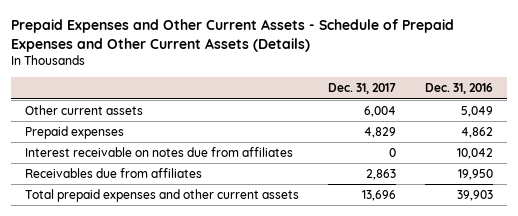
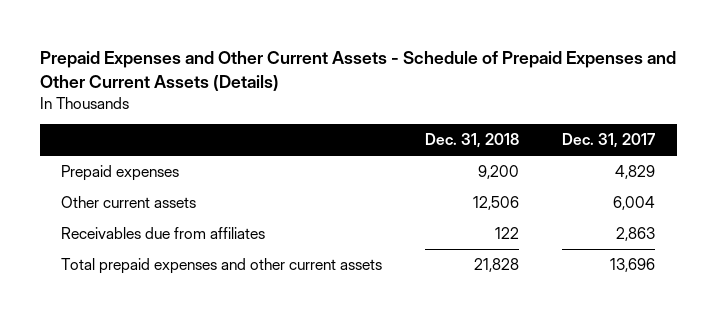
[424,83,493,95] Dec. 31, 2016 -> none
none -> [425,133,520,149] Dec. 31, 2018
[24,147,293,158] Interest receivable on notes due from affiliates -> none
[24,105,143,116] Other current assets -> [61,196,197,209] Other current assets

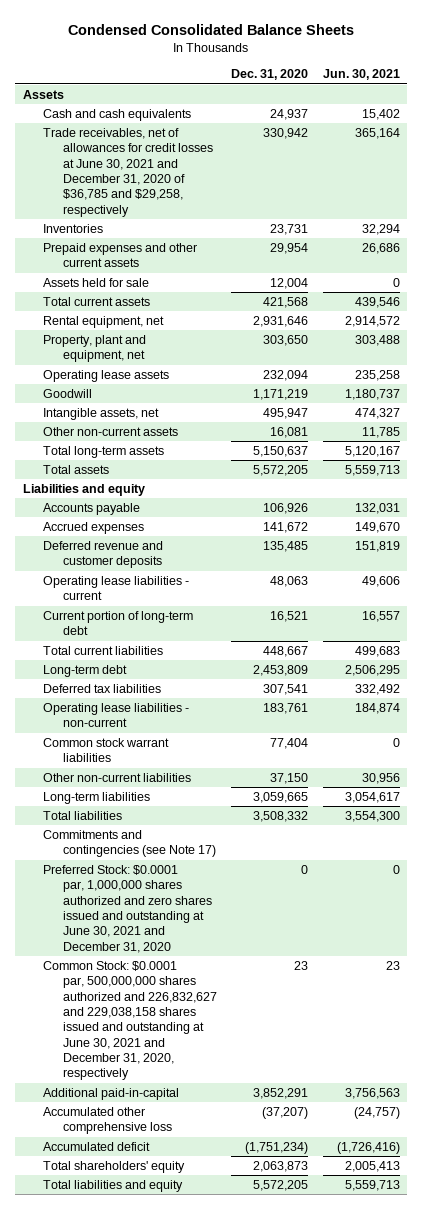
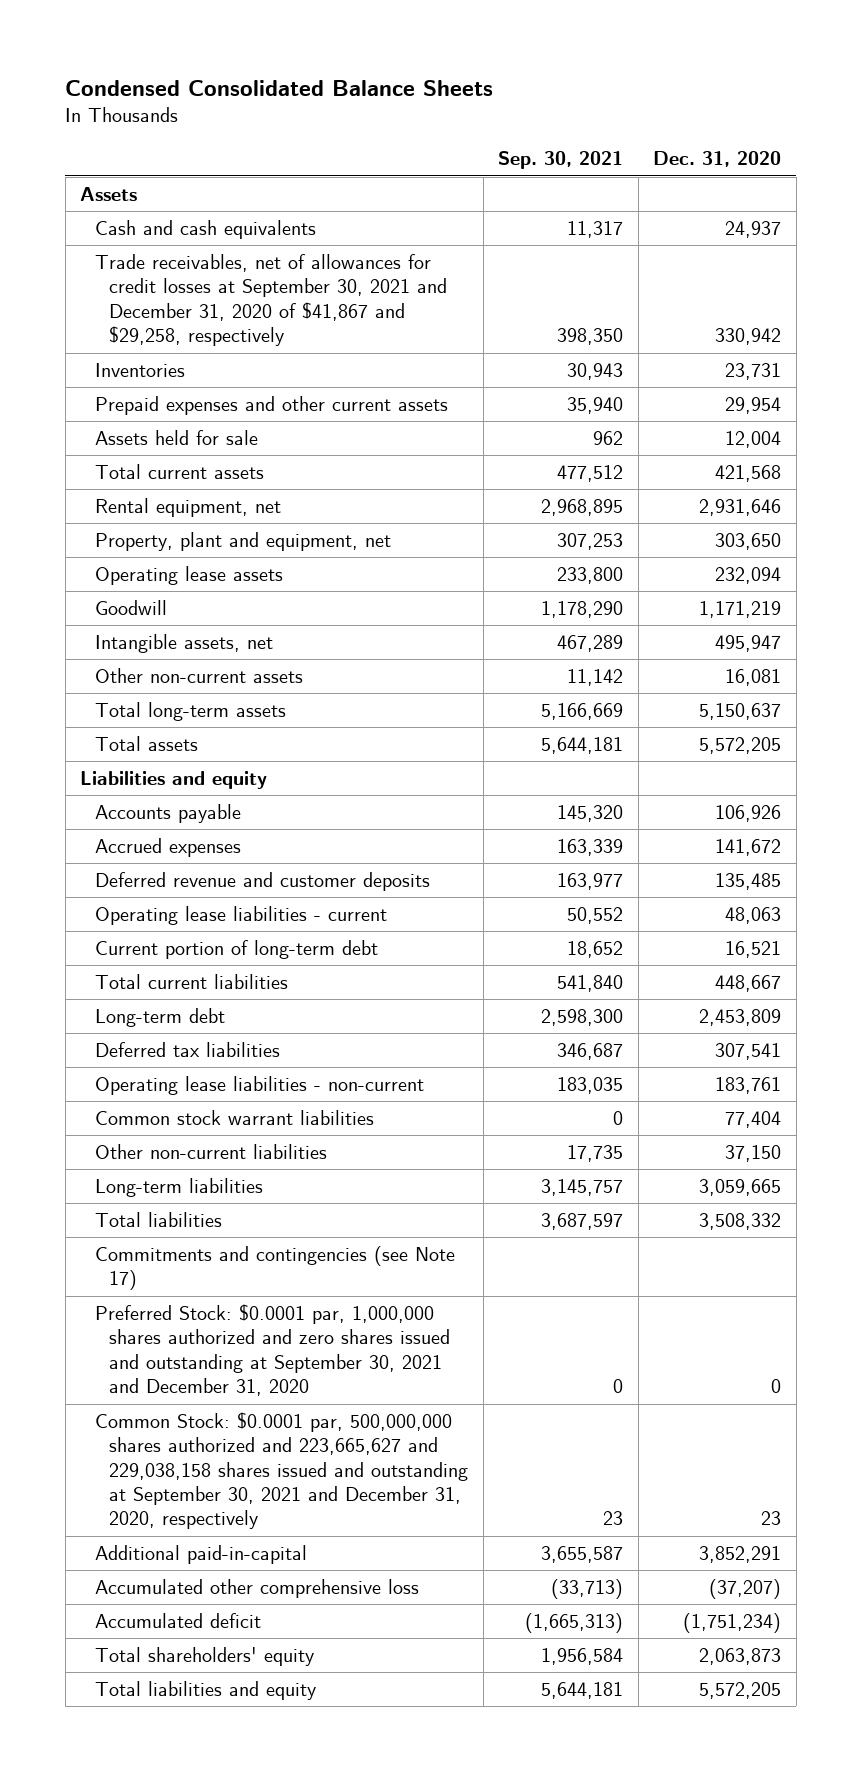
[322,69,400,81] Jun. 30, 2021 -> none
none -> [498,151,624,170] Sep. 30, 2021
[42,127,213,217] Trade receivables, net of allowances for credit losses at June 30, 2021 and December 31, 2020 of $36,785 and $29,258, respectively -> [94,254,448,347] Trade receivables, net of allowances for credit losses at September 30, 2021 and December 31, 2020 of $41,867 and $29,258, respectively
[42,864,212,953] Preferred Stock: $0.0001 par, 1,000,000 shares authorized and zero shares issued and outstanding at June 30, 2021 and December 31, 2020 -> [94,1304,451,1397] Preferred Stock: $0.0001 par, 1,000,000 shares authorized and zero shares issued and outstanding at September 30, 2021 and December 31, 2020
[42,960,217,1081] Common Stock: $0.0001 par, 500,000,000 shares authorized and 226,832,627 and 229,038,158 shares issued and outstanding at June 30, 2021 and December 31, 2020, respectively -> [94,1412,469,1530] Common Stock: $0.0001 par, 500,000,000 shares authorized and 223,665,627 and 229,038,158 shares issued and outstanding at September 30, 2021 and December 31, 2020, respectively

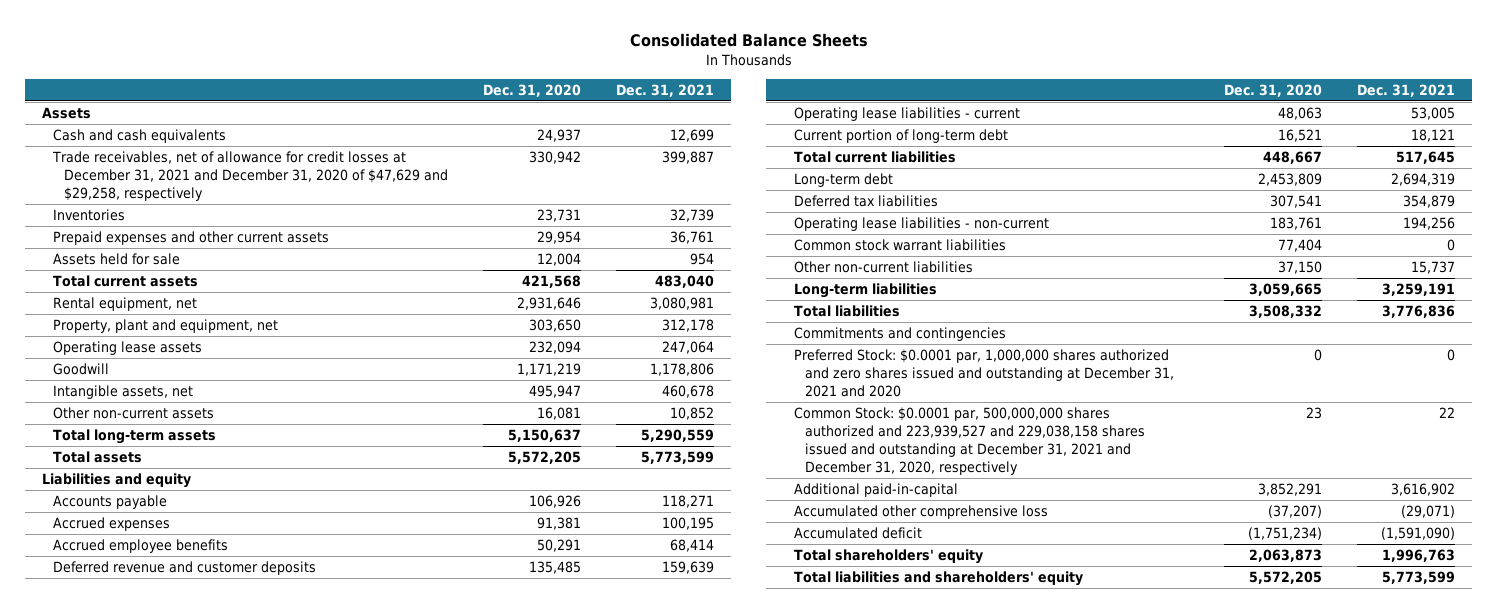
[65,79,494,96] Condensed Consolidated Balance Sheets -> [629,33,868,48] Consolidated Balance Sheets
[498,151,624,170] Sep. 30, 2021 -> none
none -> [615,84,714,98] Dec. 31, 2021
[94,254,448,347] Trade receivables, net of allowances for credit losses at September 30, 2021 and December 31, 2020 of $41,867 and $29,258, respectively -> [52,151,449,202] Trade receivables, net of allowance for credit losses at December 31, 2021 and December 31, 2020 of $47,629 and $29,258, respectively
[715,839,782,857] 141,672 -> [537,517,582,531] 91,381
none -> [53,539,229,554] Accrued employee benefits
[94,1246,455,1291] Commitments and contingencies (see Note 17) -> [794,327,1007,342] Commitments and contingencies
[94,1304,451,1397] Preferred Stock: $0.0001 par, 1,000,000 shares authorized and zero shares issued and outstanding at September 30, 2021 and December 31, 2020 -> [794,349,1175,398] Preferred Stock: $0.0001 par, 1,000,000 shares authorized and zero shares issued and outstanding at December 31, 2021 and 2020
[94,1412,469,1530] Common Stock: $0.0001 par, 500,000,000 shares authorized and 223,665,627 and 229,038,158 shares issued and outstanding at September 30, 2021 and December 31, 2020, respectively -> [794,407,1146,476] Common Stock: $0.0001 par, 500,000,000 shares authorized and 223,939,527 and 229,038,158 shares issued and outstanding at December 31, 2021 and December 31, 2020, respectively
[94,1681,316,1701] Total liabilities and equity -> [794,571,1084,587] Total liabilities and shareholders' equity

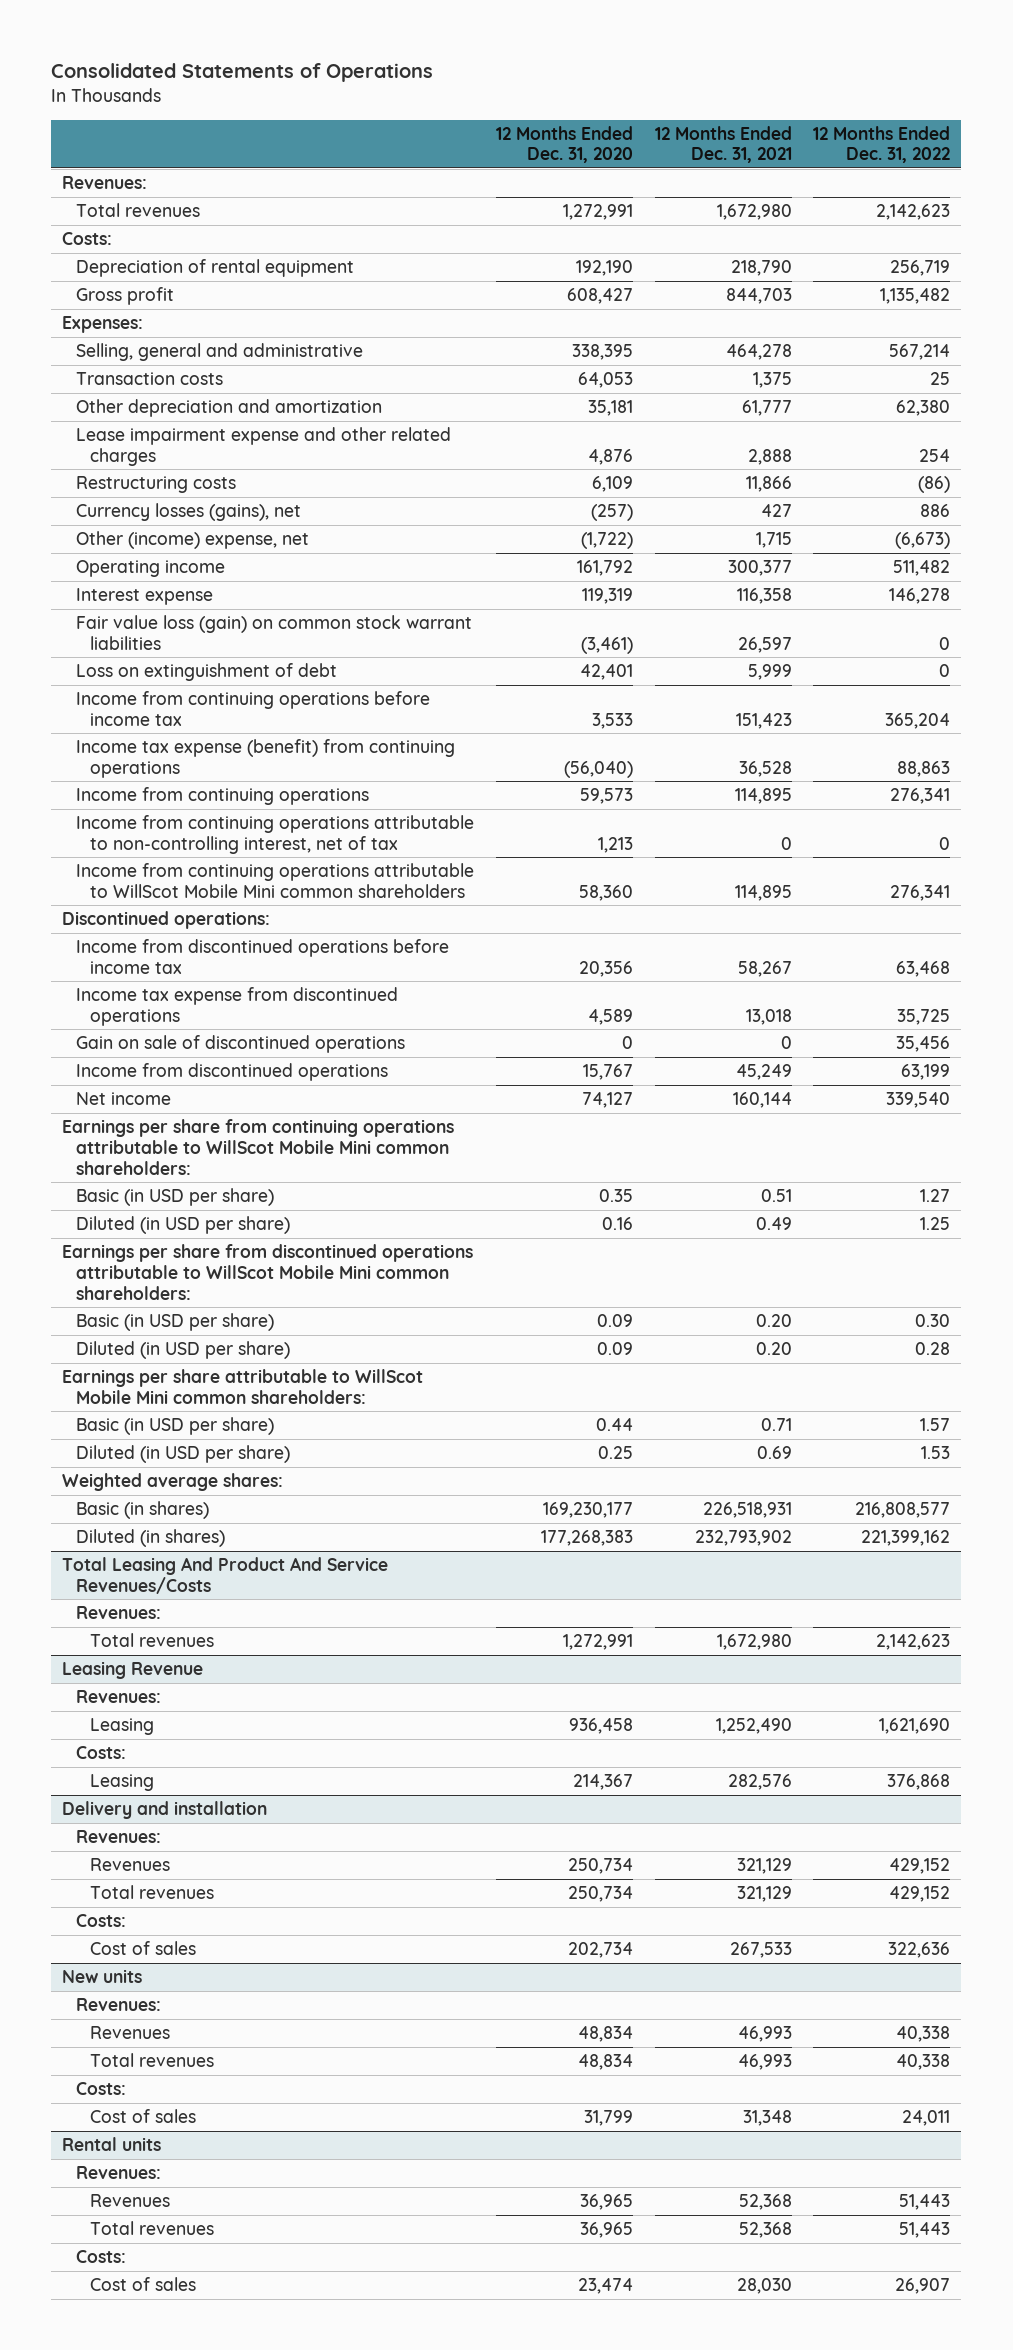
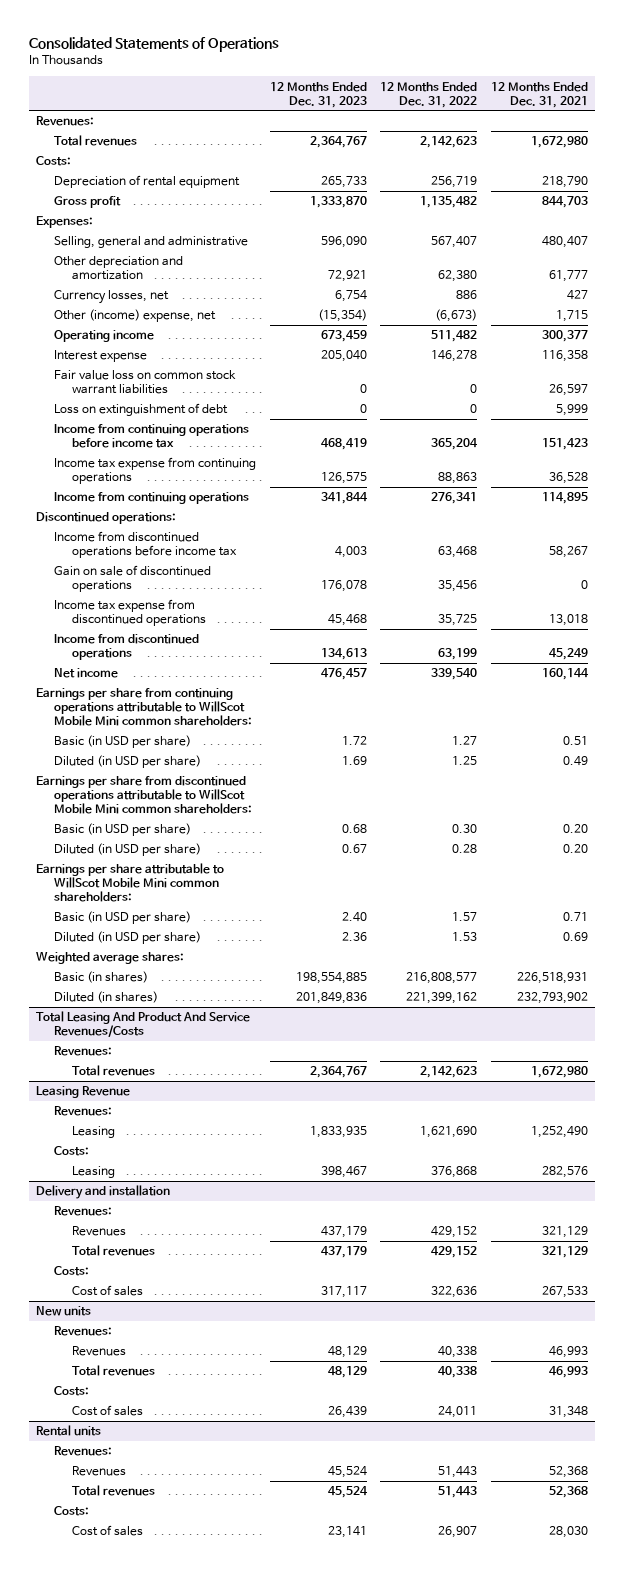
[495,125,633,164] 12 Months Ended Dec. 31, 2020 -> none
none -> [269,81,367,108] 12 Months Ended Dec. 31, 2023
[75,372,223,386] Transaction costs -> none
[725,344,792,361] 464,278 -> [541,236,588,249] 480,407
[889,344,951,361] 567,214 -> [431,236,478,249] 567,407
[75,427,451,466] Lease impairment expense and other related charges -> none
[75,476,236,494] Restructuring costs -> none
[75,503,301,522] Currency losses (gains), net -> [53,290,169,305] Currency losses, net
[75,615,472,650] Fair value loss (gain) on common stock warrant liabilities -> [53,370,236,395] Fair value loss on common stock warrant liabilities
[75,739,455,778] Income tax expense (benefit) from continuing operations -> [53,457,256,485] Income tax expense from continuing operations
[75,815,474,854] Income from continuing operations attributable to non-controlling interest, net of tax -> none
[75,863,474,898] Income from continuing operations attributable to WillScot Mobile Mini common shareholders -> none
[75,987,398,1026] Income tax expense from discontinued operations -> [53,599,206,627] Income tax expense from discontinued operations

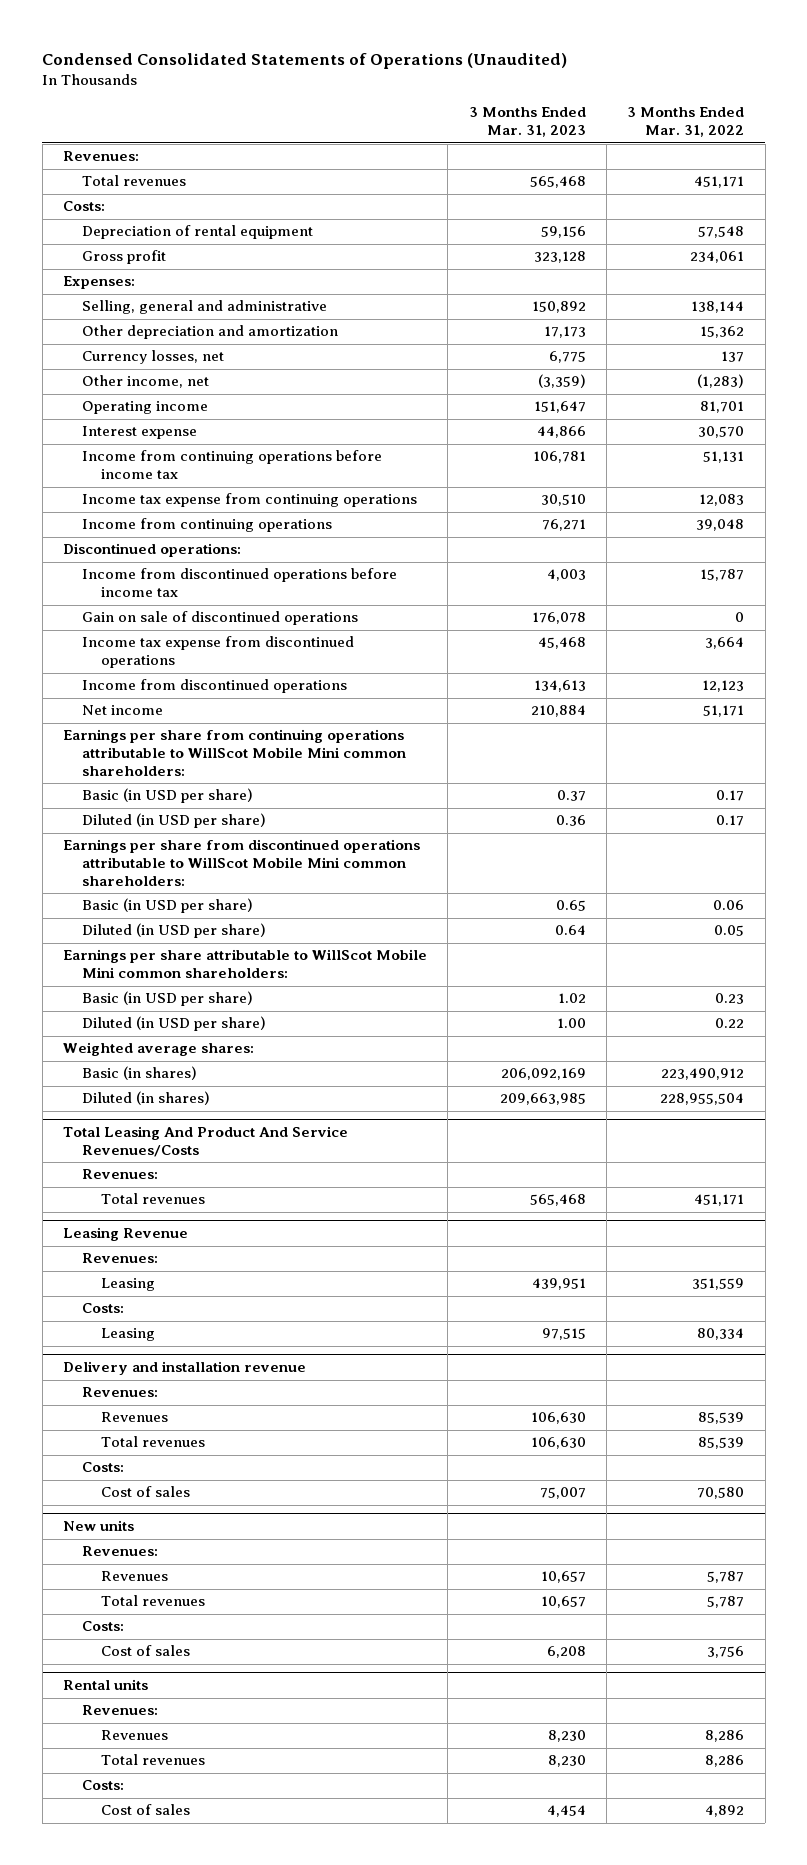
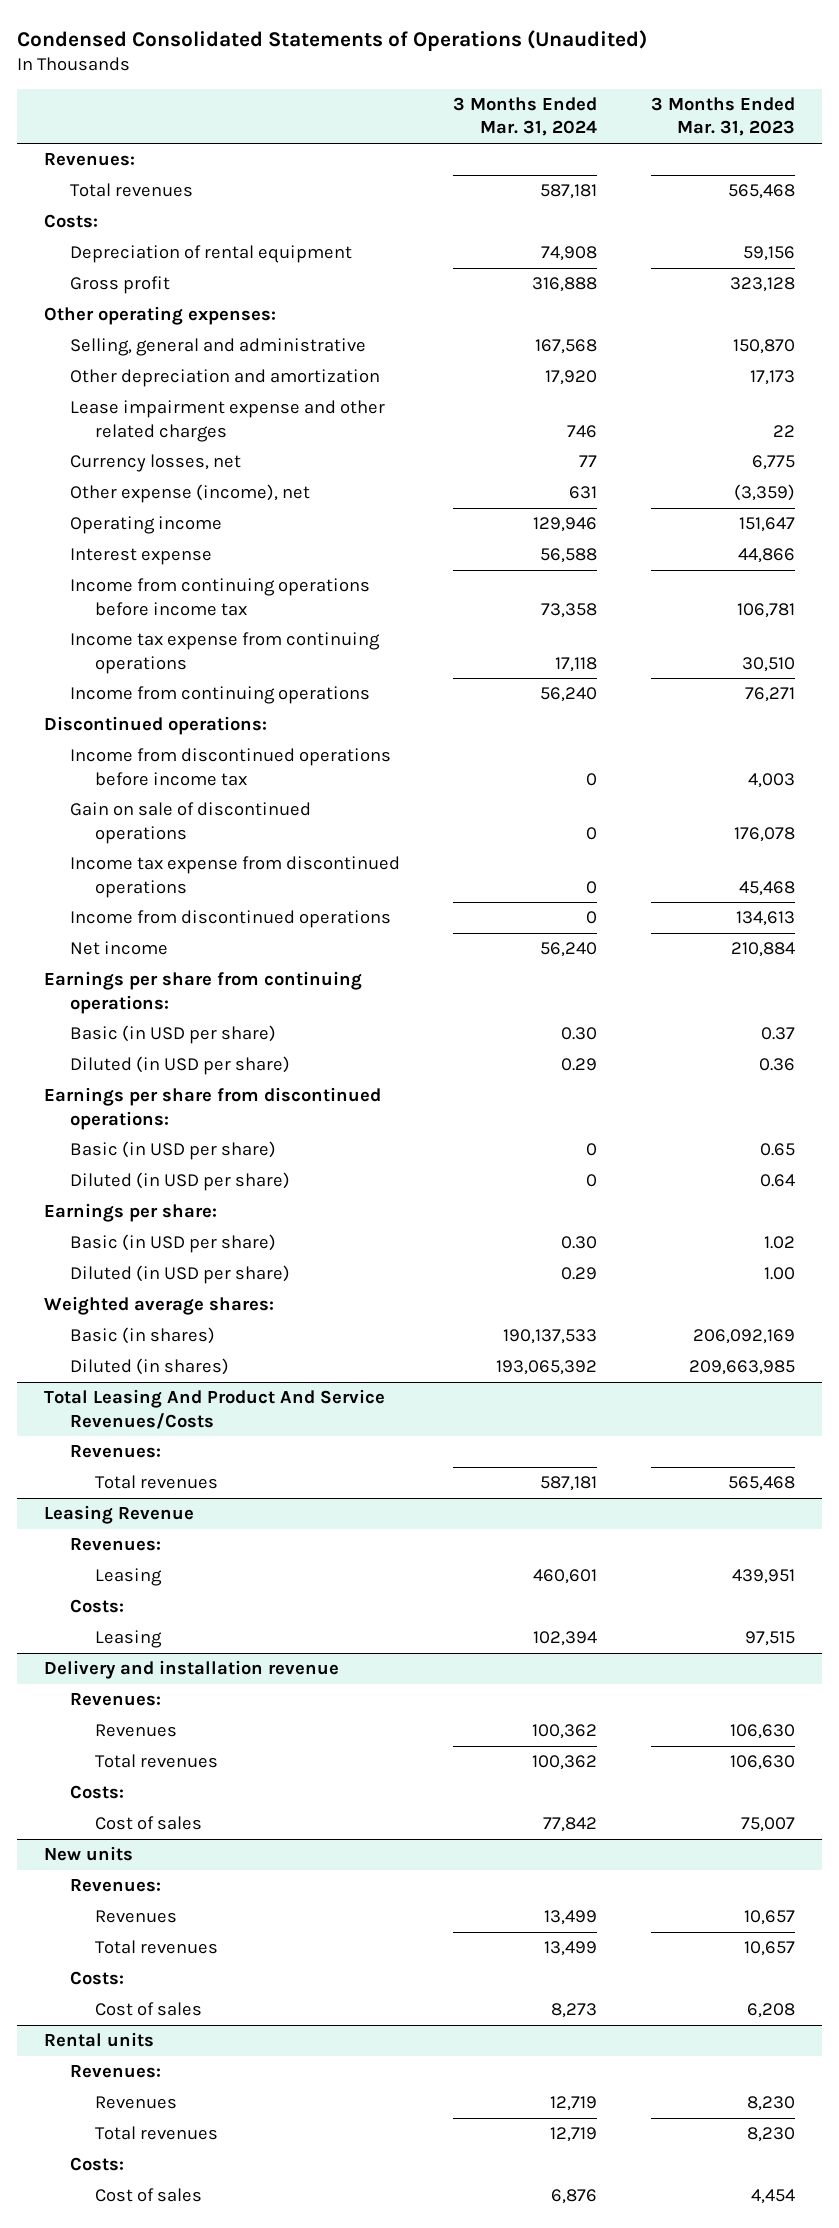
[627,107,745,138] 3 Months Ended Mar. 31, 2022 -> none
none -> [453,97,598,137] 3 Months Ended Mar. 31, 2024
[62,276,135,290] Expenses: -> [43,306,276,326] Other operating expenses:
[531,301,586,314] 150,892 -> [732,339,795,355] 150,870
none -> [69,400,385,442] Lease impairment expense and other related charges
[82,375,210,389] Other income, net -> [69,484,310,504] Other expense (income), net
[62,729,407,777] Earnings per share from continuing operations attributable to WillScot Mobile Mini common shareholders: -> [43,971,362,1014] Earnings per share from continuing operations:
[62,839,420,887] Earnings per share from discontinued operations attributable to WillScot Mobile Mini common shareholders: -> [43,1087,381,1130] Earnings per share from discontinued operations:
[62,949,427,979] Earnings per share attributable to WillScot Mobile Mini common shareholders: -> [43,1203,217,1223] Earnings per share:

